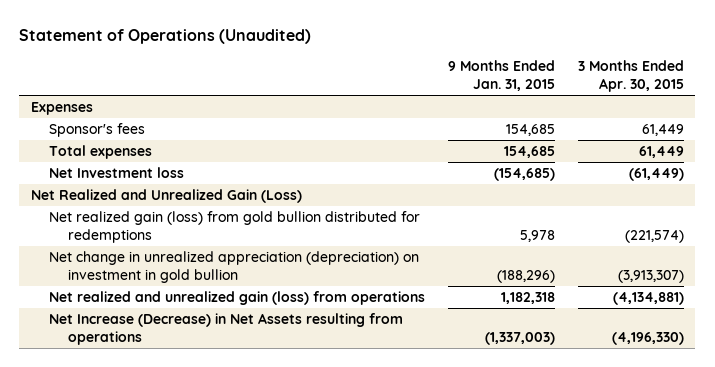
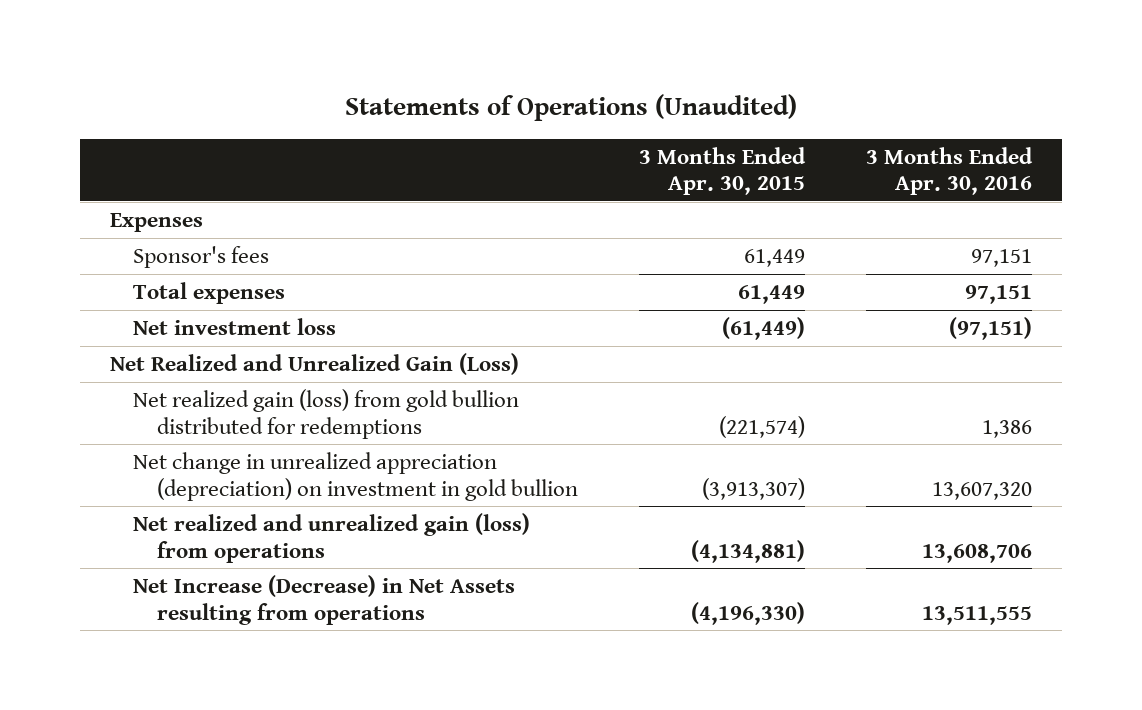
[19,29,312,45] Statement of Operations (Unaudited) -> [344,94,797,122] Statements of Operations (Unaudited)
[447,60,555,91] 9 Months Ended Jan. 31, 2015 -> none
none -> [865,146,1033,196] 3 Months Ended Apr. 30, 2016
[49,167,185,179] Net Investment loss -> [133,317,337,335] Net investment loss

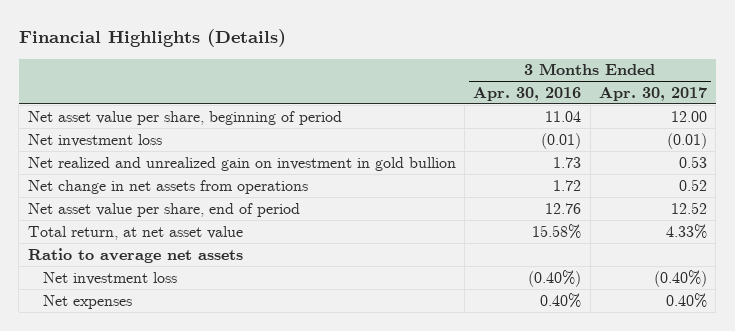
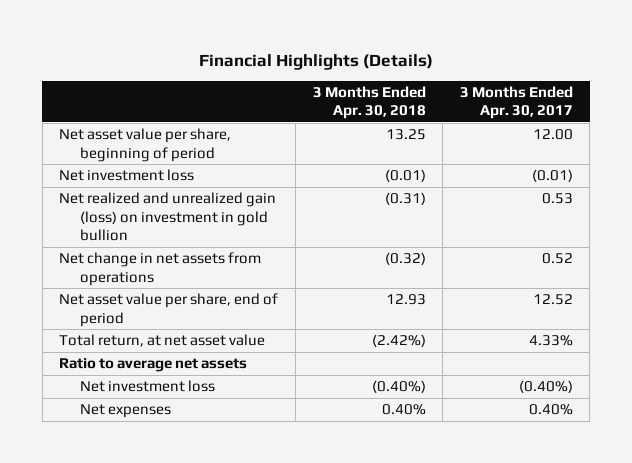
[473,86,582,101] Apr. 30, 2016 -> none
none -> [312,85,426,120] 3 Months Ended Apr. 30, 2018
[27,156,456,171] Net realized and unrealized gain on investment in gold bullion -> [59,192,277,242] Net realized and unrealized gain (loss) on investment in gold bullion

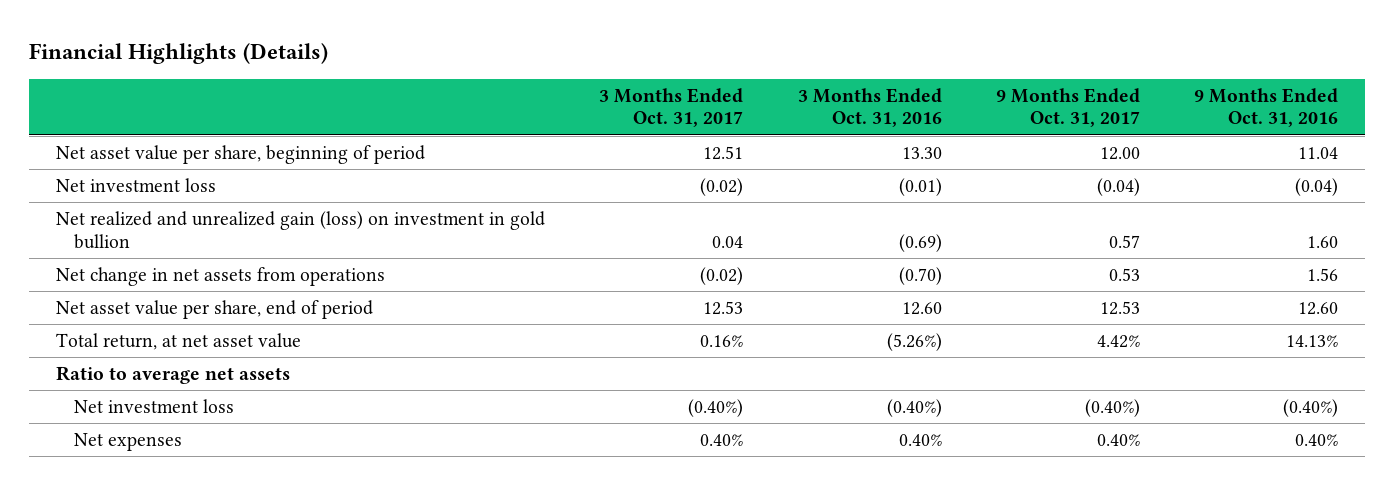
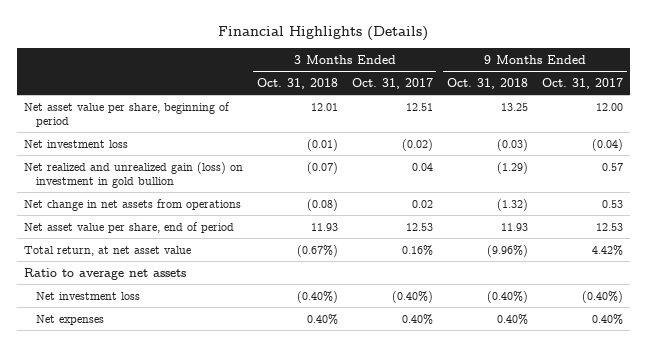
[797,87,942,128] 3 Months Ended Oct. 31, 2016 -> none
[1194,87,1339,128] 9 Months Ended Oct. 31, 2016 -> none
none -> [256,77,338,89] Oct. 31, 2018
none -> [446,77,528,89] Oct. 31, 2018
[700,266,744,285] (0.02) -> [411,199,433,208] 0.02

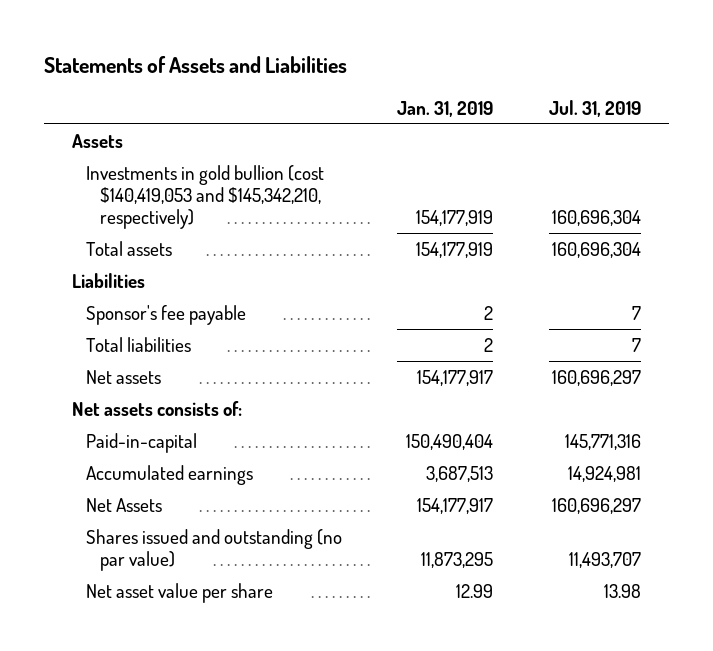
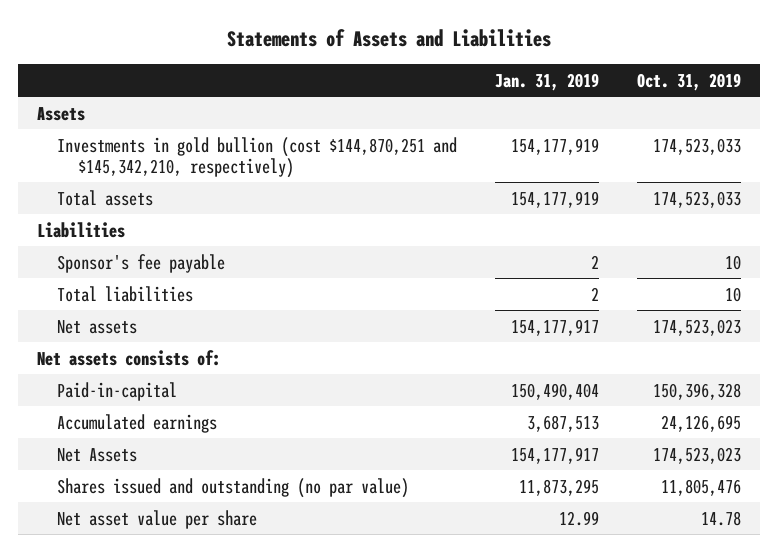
[548,100,641,118] Jul. 31, 2019 -> none
none -> [636,72,741,91] Oct. 31, 2019
[85,164,324,230] Investments in gold bullion (cost $140,419,053 and $145,342,210, respectively) -> [57,136,458,178] Investments in gold bullion (cost $144,870,251 and $145,342,210, respectively)

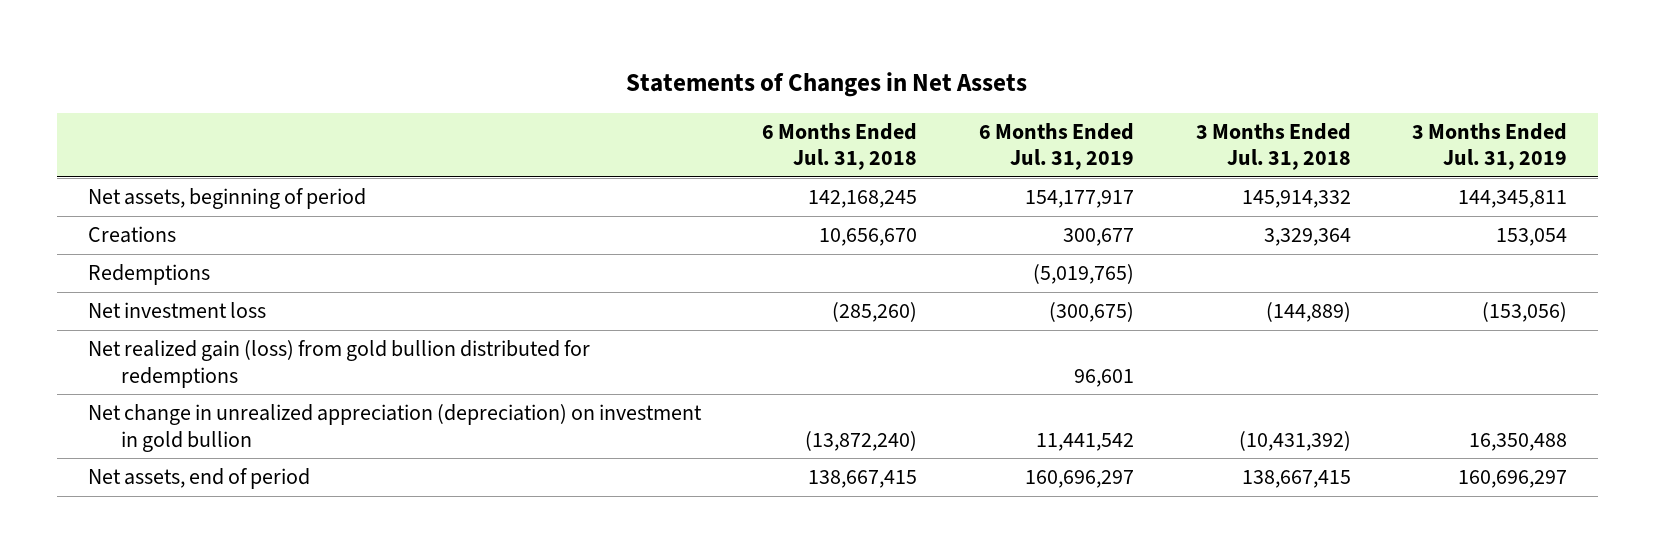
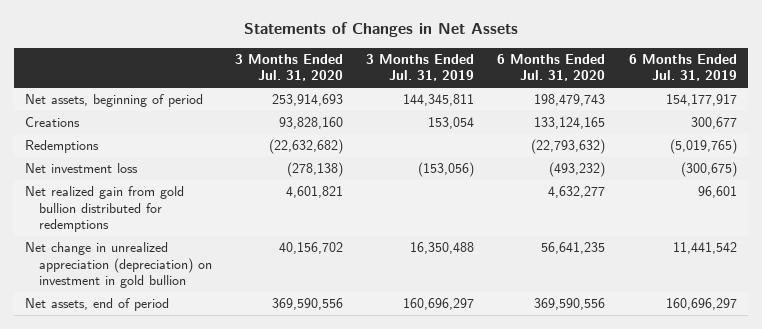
[762,122,918,171] 6 Months Ended Jul. 31, 2018 -> none
[1195,122,1351,171] 3 Months Ended Jul. 31, 2018 -> none
none -> [235,53,344,82] 3 Months Ended Jul. 31, 2020
none -> [497,53,606,82] 6 Months Ended Jul. 31, 2020
[87,339,590,388] Net realized gain (loss) from gold bullion distributed for redemptions -> [25,186,185,232] Net realized gain from gold bullion distributed for redemptions

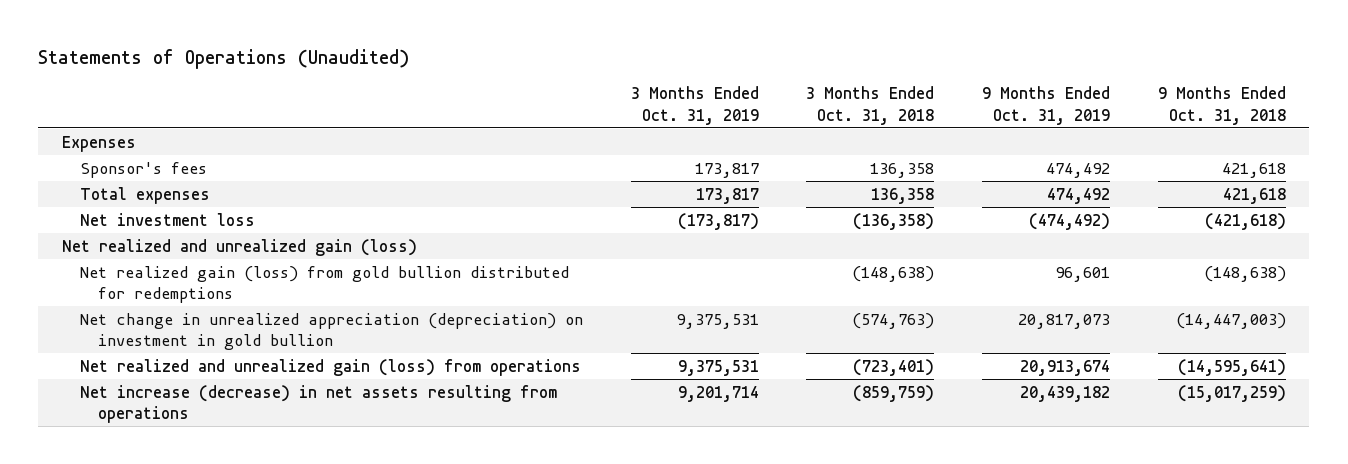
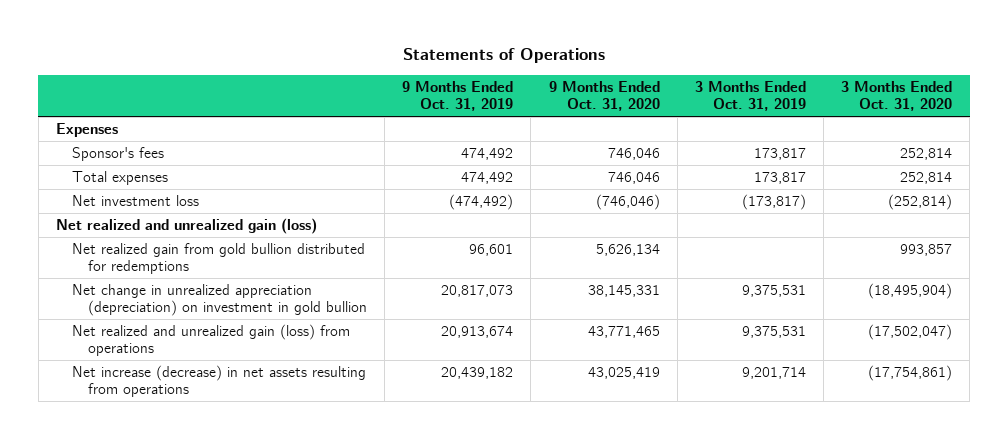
[38,48,410,69] Statements of Operations (Unaudited) -> [402,48,605,64] Statements of Operations
[806,86,935,125] 3 Months Ended Oct. 31, 2018 -> none
[1157,86,1286,125] 9 Months Ended Oct. 31, 2018 -> none
none -> [548,81,660,111] 9 Months Ended Oct. 31, 2020
none -> [841,81,953,111] 3 Months Ended Oct. 31, 2020
[79,265,569,304] Net realized gain (loss) from gold bullion distributed for redemptions -> [71,243,365,275] Net realized gain from gold bullion distributed for redemptions

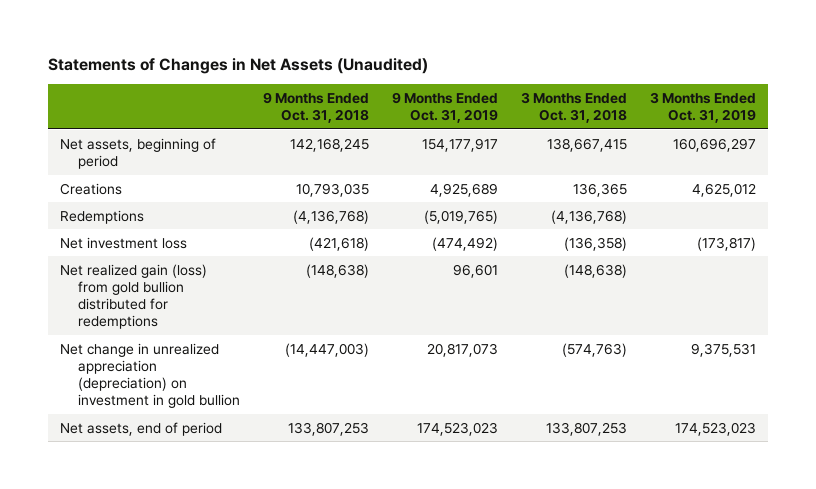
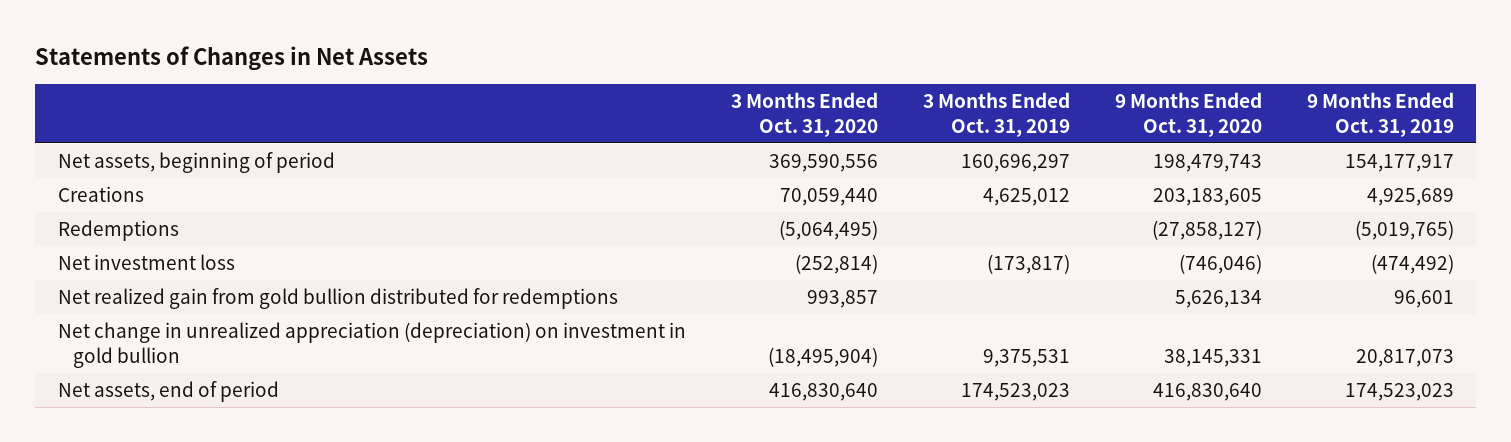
[48,58,429,75] Statements of Changes in Net Assets (Unaudited) -> [35,46,429,72] Statements of Changes in Net Assets
[263,91,370,124] 9 Months Ended Oct. 31, 2018 -> none
[521,91,628,124] 3 Months Ended Oct. 31, 2018 -> none
none -> [730,92,878,137] 3 Months Ended Oct. 31, 2020
none -> [1114,92,1262,137] 9 Months Ended Oct. 31, 2020
[59,263,207,330] Net realized gain (loss) from gold bullion distributed for redemptions -> [57,288,618,310] Net realized gain from gold bullion distributed for redemptions

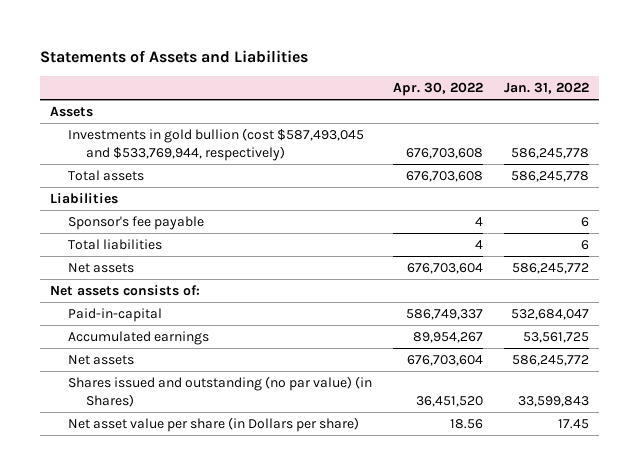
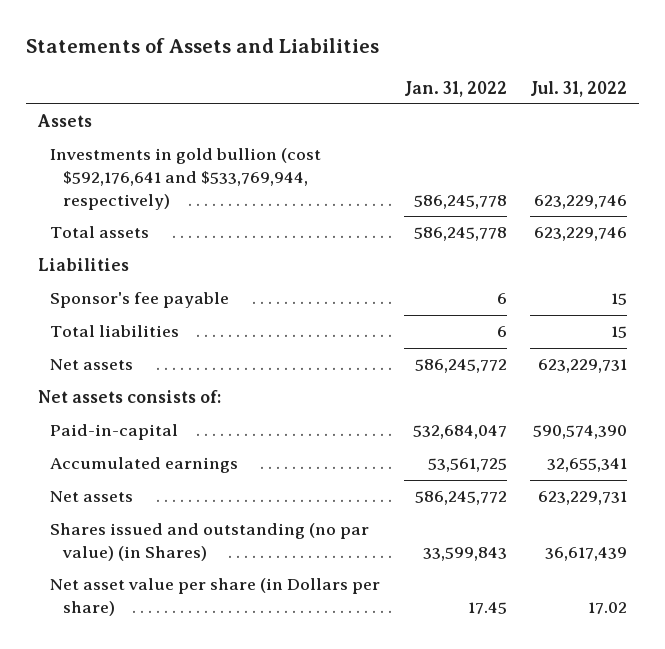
[392,81,483,96] Apr. 30, 2022 -> none
none -> [529,80,627,97] Jul. 31, 2022
[68,128,365,161] Investments in gold bullion (cost $587,493,045 and $533,769,944, respectively) -> [50,148,322,211] Investments in gold bullion (cost $592,176,641 and $533,769,944, respectively)

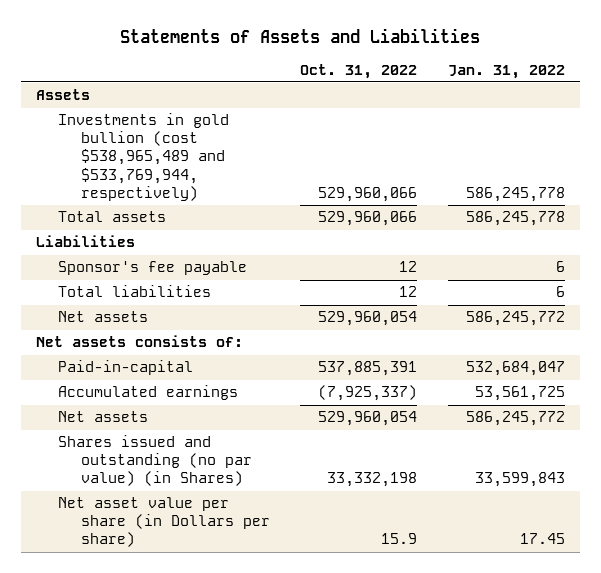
[529,80,627,97] Jul. 31, 2022 -> none
none -> [300,63,418,79] Oct. 31, 2022
[50,148,322,211] Investments in gold bullion (cost $592,176,641 and $533,769,944, respectively) -> [58,113,230,201] Investments in gold bullion (cost $538,965,489 and $533,769,944, respectively)

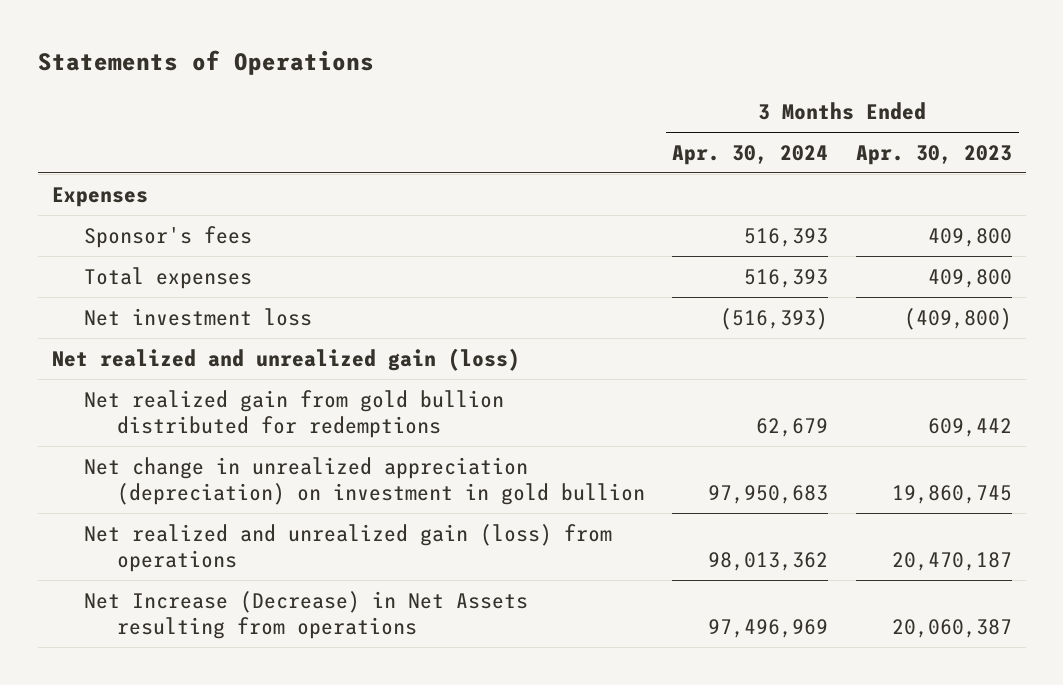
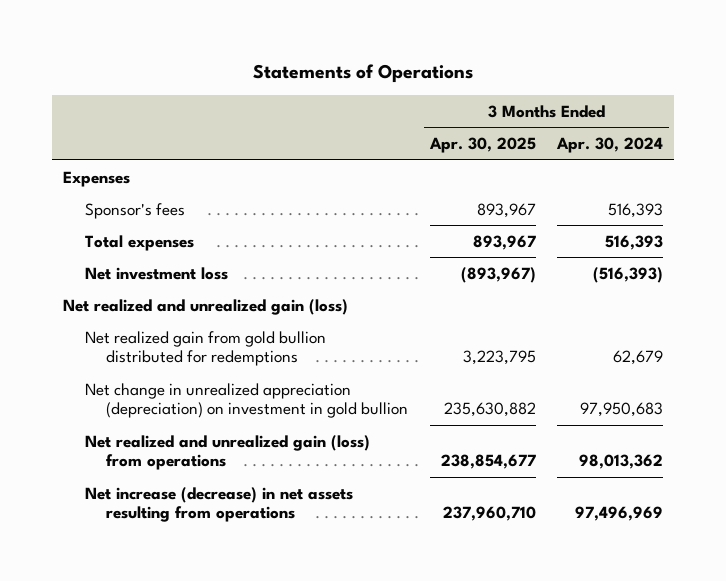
[855,144,1012,165] Apr. 30, 2023 -> none
none -> [428,136,536,153] Apr. 30, 2025
[84,590,529,640] Net Increase (Decrease) in Net Assets resulting from operations -> [84,486,353,523] Net increase (decrease) in net assets resulting from operations

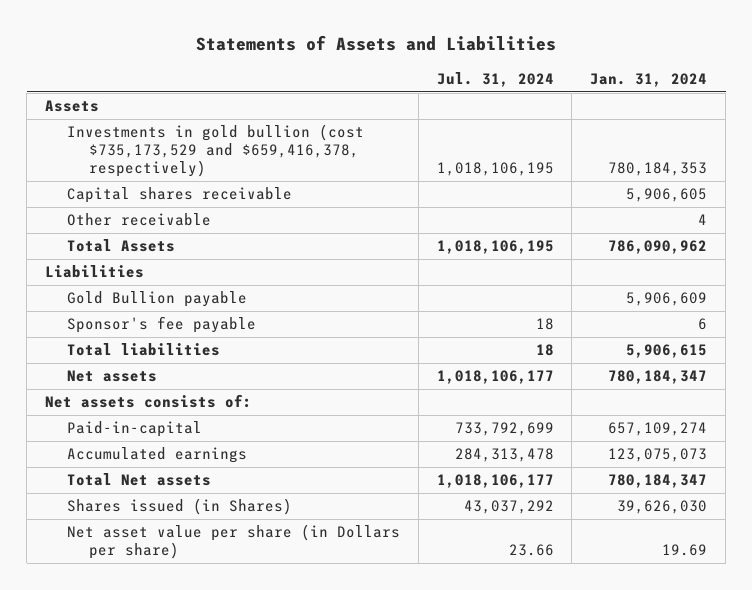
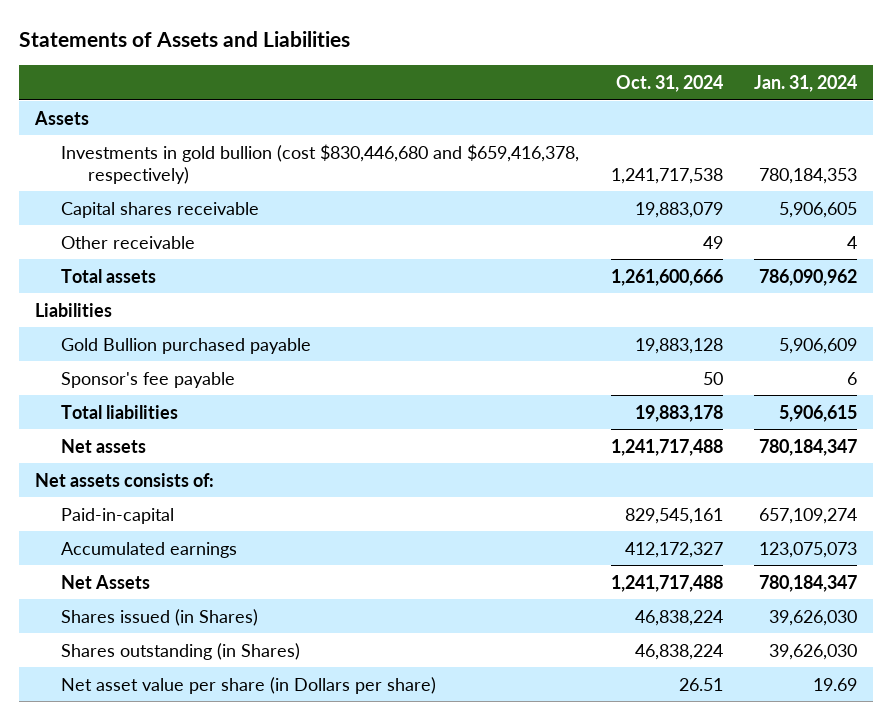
[436,71,554,87] Jul. 31, 2024 -> none
none -> [615,74,723,92] Oct. 31, 2024
[66,124,364,177] Investments in gold bullion (cost $735,173,529 and $659,416,378, respectively) -> [61,143,580,184] Investments in gold bullion (cost $830,446,680 and $659,416,378, respectively)
[66,239,175,253] Total Assets -> [61,268,157,283] Total assets
[66,291,247,308] Gold Bullion payable -> [61,337,312,354] Gold Bullion purchased payable
[66,473,211,487] Total Net assets -> [61,574,151,589] Net Assets
none -> [61,642,301,660] Shares outstanding (in Shares)

